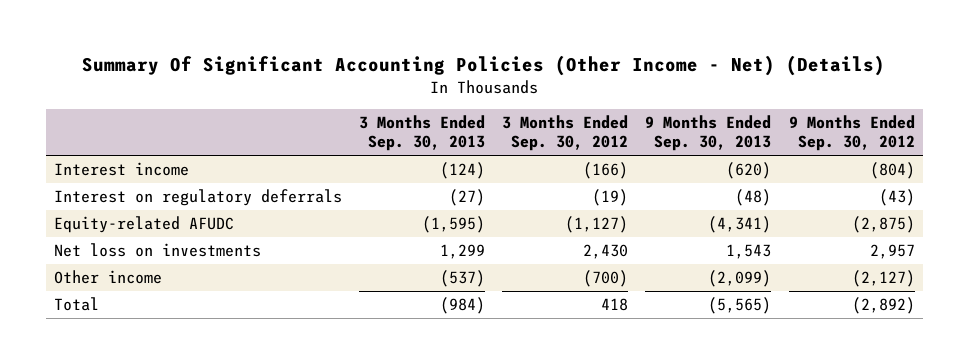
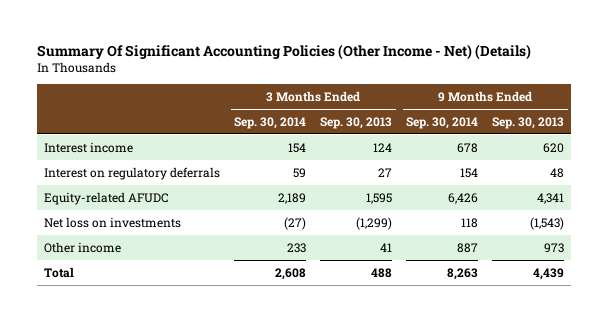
[502,115,629,152] 3 Months Ended Sep. 30, 2012 -> none
[788,115,915,152] 9 Months Ended Sep. 30, 2012 -> none
none -> [234,116,307,129] Sep. 30, 2014
none -> [406,116,479,129] Sep. 30, 2014
[440,162,486,180] (124) -> [373,142,393,152] 124
[726,162,772,180] (620) -> [543,142,565,153] 620
[449,189,486,207] (27) -> [378,167,393,177] 27
[735,189,772,207] (48) -> [550,167,565,178] 48
[422,216,486,234] (1,595) -> [366,192,393,204] 1,595
[708,216,772,234] (4,341) -> [537,192,565,204] 4,341
[440,244,486,260] 1,299 -> [356,216,393,230] (1,299)
[726,244,772,260] 1,543 -> [530,216,565,230] (1,543)
[440,270,486,288] (537) -> [380,242,393,252] 41
[708,270,772,288] (2,099) -> [544,242,565,253] 973
[440,297,486,315] (984) -> [371,267,393,278] 488
[708,297,772,315] (5,565) -> [533,267,565,280] 4,439

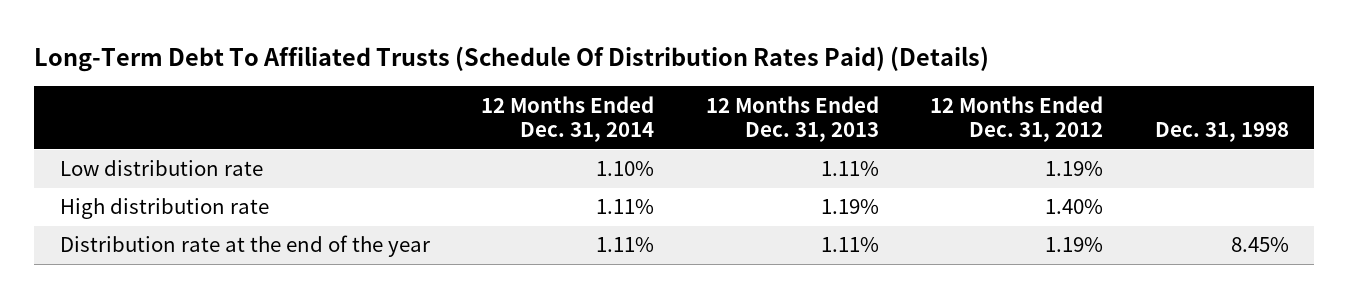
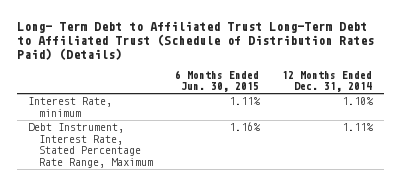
[33,45,989,72] Long-Term Debt To Affiliated Trusts (Schedule Of Distribution Rates Paid) (Details) -> [16,20,374,60] Long- Term Debt to Affiliated Trust Long-Term Debt to Affiliated Trust (Schedule of Distribution Rates Paid) (Details)
[705,95,879,143] 12 Months Ended Dec. 31, 2013 -> none
[930,95,1104,143] 12 Months Ended Dec. 31, 2012 -> none
[1154,122,1289,143] Dec. 31, 1998 -> none
none -> [175,69,260,93] 6 Months Ended Jun. 30, 2015
[59,235,430,258] Distribution rate at the end of the year -> none
[59,160,263,177] Low distribution rate -> [28,97,113,117] Interest Rate, minimum
[59,198,269,220] High distribution rate -> [28,123,153,168] Debt Instrument, Interest Rate, Stated Percentage Rate Range, Maximum

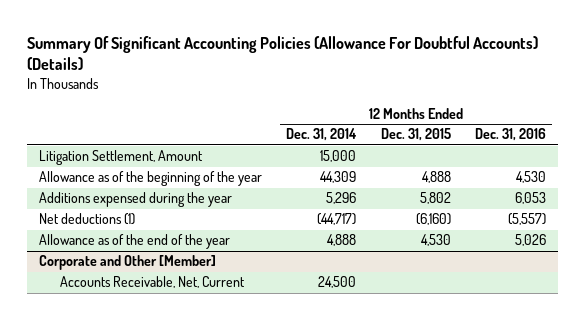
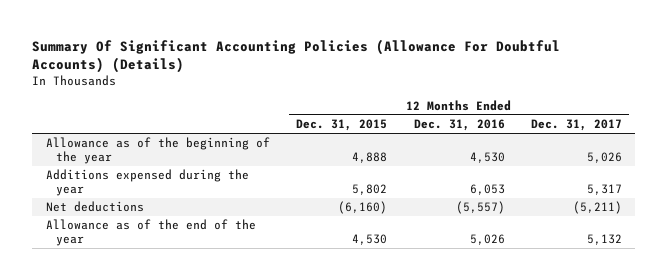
[286,128,358,142] Dec. 31, 2014 -> none
none -> [531,119,623,132] Dec. 31, 2017
[38,150,203,166] Litigation Settlement, Amount -> none
[38,213,135,226] Net deductions (1) -> [45,201,144,213] Net deductions
[38,255,216,271] Corporate and Other [Member] -> none
[59,276,245,289] Accounts Receivable, Net, Current -> none

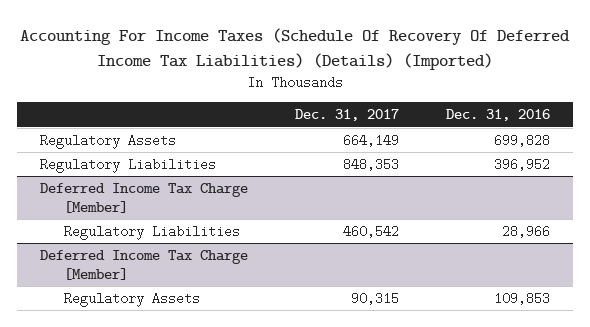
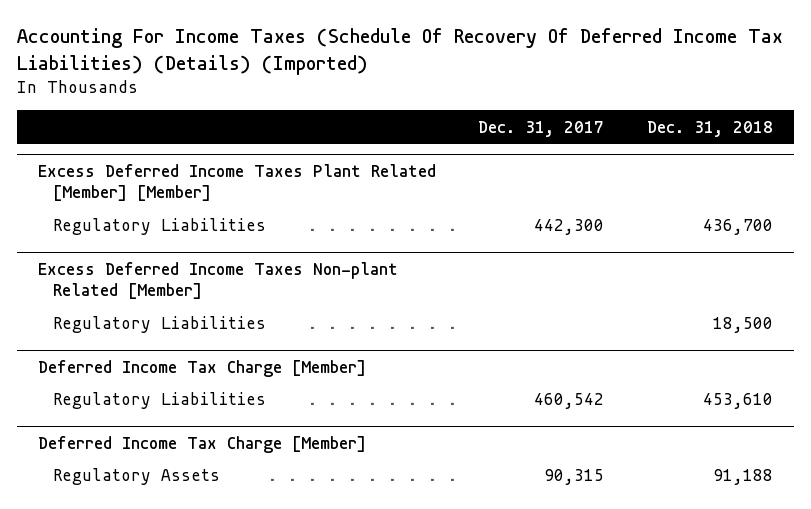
[445,109,550,122] Dec. 31, 2016 -> none
none -> [646,120,773,137] Dec. 31, 2018
[40,133,177,149] Regulatory Assets -> none
none -> [37,163,436,202] Excess Deferred Income Taxes Plant Related [Member] [Member]
[343,157,400,171] 848,353 -> [534,219,605,236] 442,300
none -> [37,261,398,300] Excess Deferred Income Taxes Non-plant Related [Member]
none -> [53,316,267,334] Regulatory Liabilities

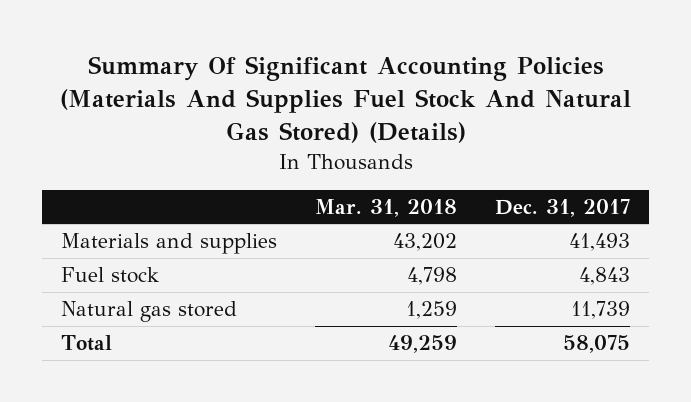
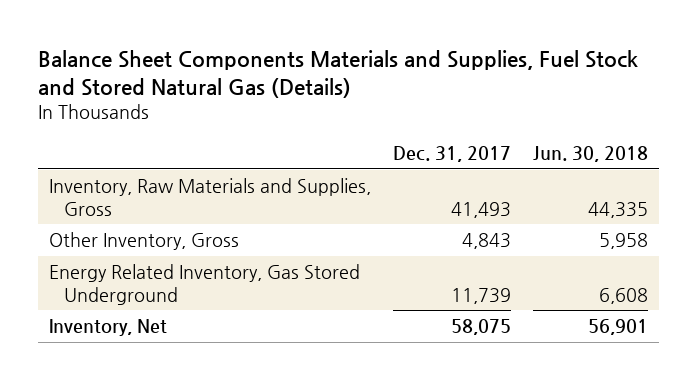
[59,56,631,144] Summary Of Significant Accounting Policies (Materials And Supplies Fuel Stock And Natural Gas Stored) (Details) -> [37,49,638,98] Balance Sheet Components Materials and Supplies, Fuel Stock and Stored Natural Gas (Details)
[315,198,458,217] Mar. 31, 2018 -> none
none -> [532,145,648,162] Jun. 30, 2018
[60,233,277,255] Materials and supplies -> [48,178,371,216] Inventory, Raw Materials and Supplies, Gross
[60,267,159,284] Fuel stock -> [48,232,239,251] Other Inventory, Gross
[60,301,237,323] Natural gas stored -> [48,264,360,305] Energy Related Inventory, Gas Stored Underground
[60,335,112,352] Total -> [48,319,167,337] Inventory, Net

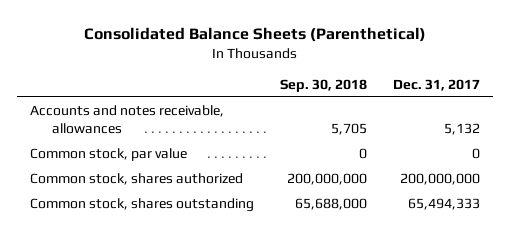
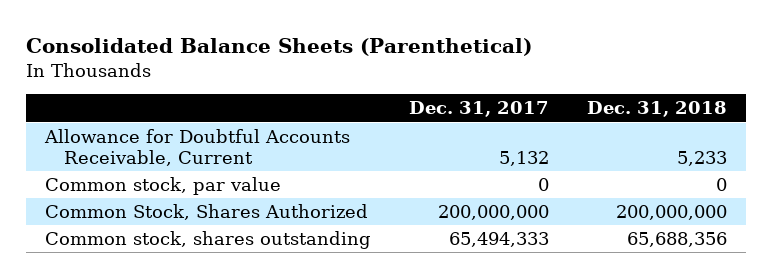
[279,78,367,92] Sep. 30, 2018 -> none
none -> [587,101,728,118] Dec. 31, 2018
[29,105,224,134] Accounts and notes receivable, allowances -> [44,129,351,166] Allowance for Doubtful Accounts Receivable, Current
[29,173,243,186] Common stock, shares authorized -> [45,204,369,221] Common Stock, Shares Authorized

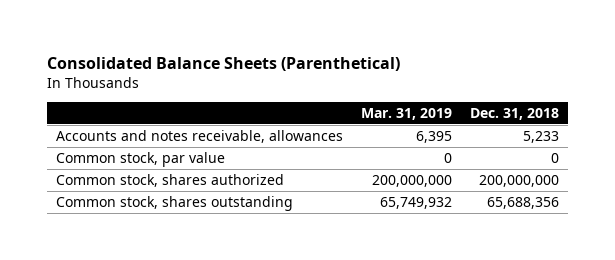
[409,101,550,118] Dec. 31, 2017 -> none
none -> [361,107,453,120] Mar. 31, 2019
[44,129,351,166] Allowance for Doubtful Accounts Receivable, Current -> [55,129,343,143] Accounts and notes receivable, allowances
[45,204,369,221] Common Stock, Shares Authorized -> [55,173,284,187] Common stock, shares authorized

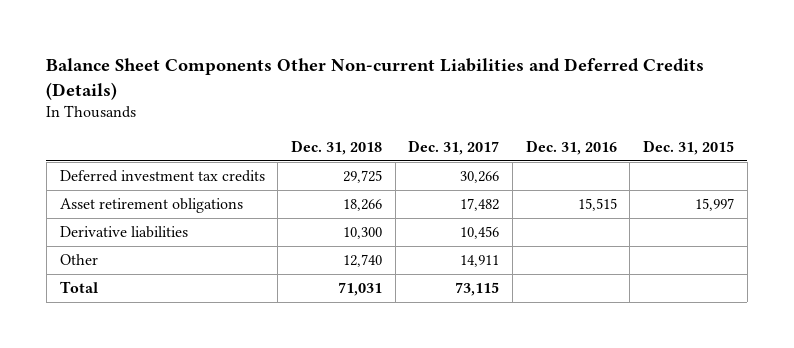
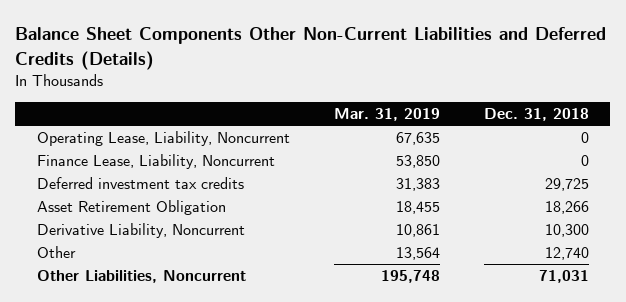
[46,57,705,100] Balance Sheet Components Other Non-current Liabilities and Deferred Credits (Details) -> [15,26,607,70] Balance Sheet Components Other Non-Current Liabilities and Deferred Credits (Details)
[408,140,500,156] Dec. 31, 2017 -> none
[525,140,617,156] Dec. 31, 2016 -> none
[643,140,735,156] Dec. 31, 2015 -> none
none -> [333,108,440,122] Mar. 31, 2019
none -> [37,131,291,147] Operating Lease, Liability, Noncurrent
none -> [37,154,276,170] Finance Lease, Liability, Noncurrent
[59,198,243,214] Asset retirement obligations -> [37,200,227,216] Asset Retirement Obligation
[59,226,188,239] Derivative liabilities -> [37,223,246,239] Derivative Liability, Noncurrent
[59,281,98,294] Total -> [37,270,247,284] Other Liabilities, Noncurrent

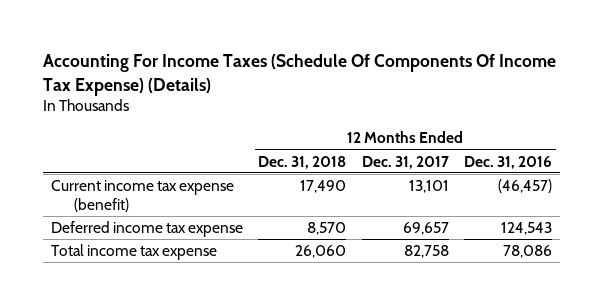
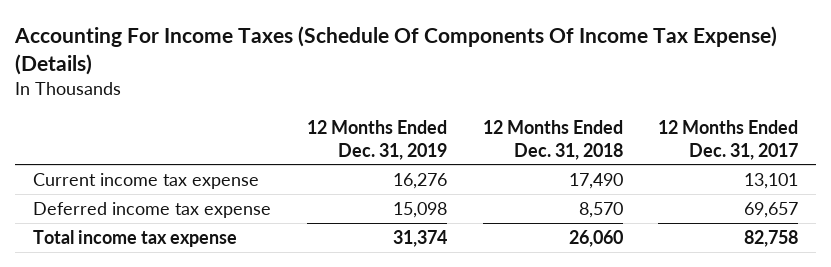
[464,155,553,169] Dec. 31, 2016 -> none
none -> [306,119,447,160] 12 Months Ended Dec. 31, 2019
[50,179,234,212] Current income tax expense (benefit) -> [33,172,260,189] Current income tax expense

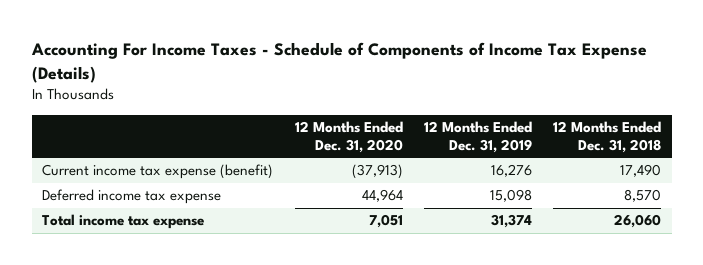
[14,26,778,75] Accounting For Income Taxes (Schedule Of Components Of Income Tax Expense) (Details) -> [30,42,647,83] Accounting For Income Taxes - Schedule of Components of Income Tax Expense (Details)
[658,119,799,160] 12 Months Ended Dec. 31, 2017 -> none
none -> [294,121,403,153] 12 Months Ended Dec. 31, 2020
[33,172,260,189] Current income tax expense -> [42,164,274,180] Current income tax expense (benefit)

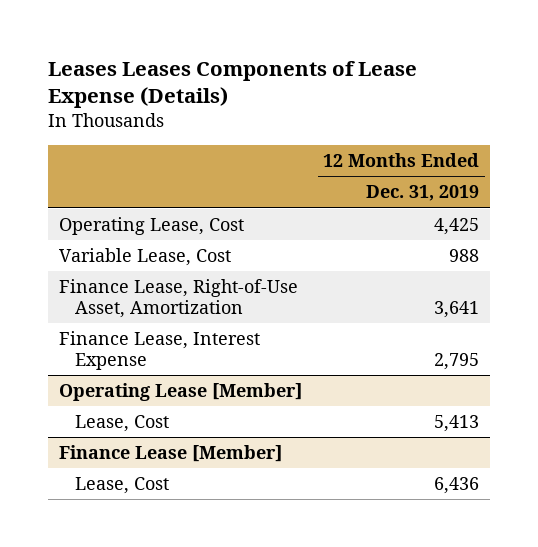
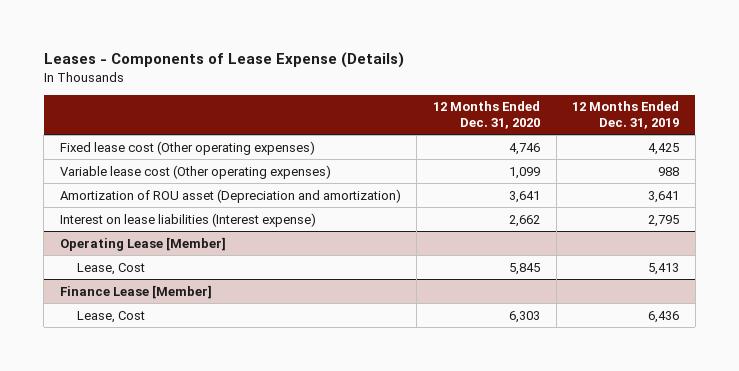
[48,60,418,109] Leases Leases Components of Lease Expense (Details) -> [43,52,404,69] Leases - Components of Lease Expense (Details)
none -> [433,101,541,130] 12 Months Ended Dec. 31, 2020
[58,217,244,236] Operating Lease, Cost -> [59,140,315,155] Fixed lease cost (Other operating expenses)
[58,248,231,267] Variable Lease, Cost -> [59,164,331,179] Variable lease cost (Other operating expenses)
[58,279,298,318] Finance Lease, Right-of-Use Asset, Amortization -> [59,188,401,203] Amortization of ROU asset (Depreciation and amortization)
[58,331,260,370] Finance Lease, Interest Expense -> [59,212,316,227] Interest on lease liabilities (Interest expense)

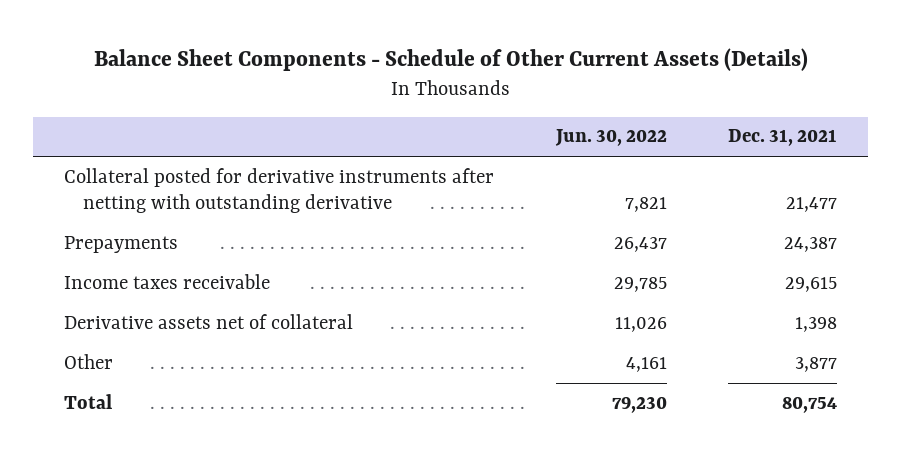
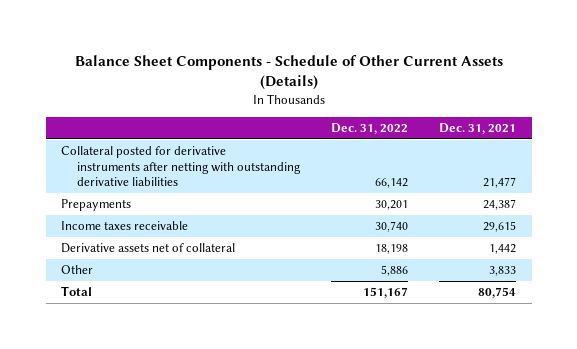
[554,129,667,147] Jun. 30, 2022 -> none
none -> [331,123,409,135] Dec. 31, 2022
[63,167,494,214] Collateral posted for derivative instruments after netting with outstanding derivative -> [61,146,301,187] Collateral posted for derivative instruments after netting with outstanding derivative liabilities
[795,316,838,332] 1,398 -> [489,244,517,255] 1,442
[795,356,838,372] 3,877 -> [489,266,517,277] 3,833

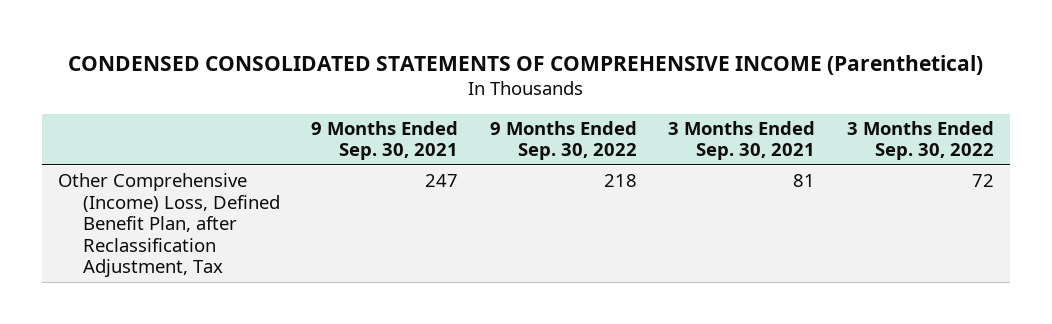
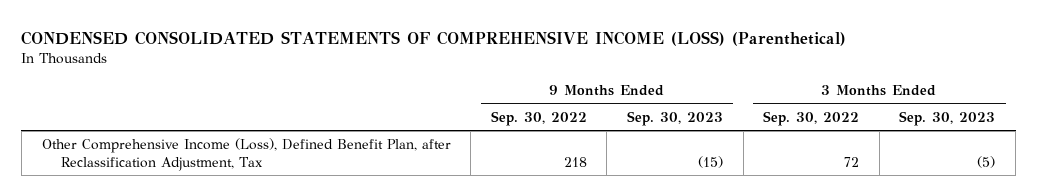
[67,54,983,75] CONDENSED CONSOLIDATED STATEMENTS OF COMPREHENSIVE INCOME (Parenthetical) -> [21,30,847,46] CONDENSED CONSOLIDATED STATEMENTS OF COMPREHENSIVE INCOME (LOSS) (Parenthetical)
[311,120,459,161] 9 Months Ended Sep. 30, 2021 -> none
[668,120,816,161] 3 Months Ended Sep. 30, 2021 -> none
none -> [627,110,724,126] Sep. 30, 2023
none -> [899,110,996,126] Sep. 30, 2023
[57,173,280,278] Other Comprehensive (Income) Loss, Defined Benefit Plan, after Reclassification Adjustment, Tax -> [41,138,451,172] Other Comprehensive Income (Loss), Defined Benefit Plan, after Reclassification Adjustment, Tax

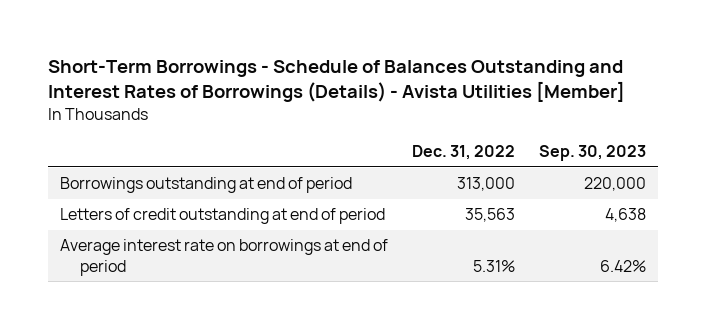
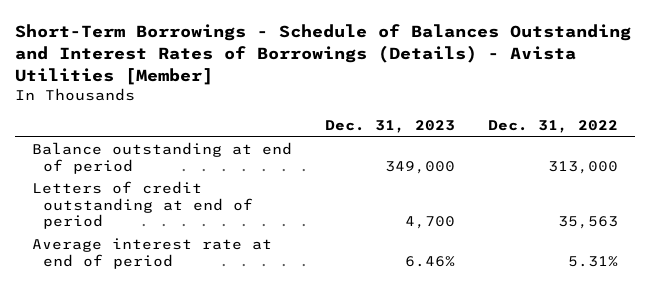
[539,145,647,162] Sep. 30, 2023 -> none
none -> [325,120,456,134] Dec. 31, 2023
[59,177,352,194] Borrowings outstanding at end of period -> [31,142,292,174] Balance outstanding at end of period
[59,239,388,277] Average interest rate on borrowings at end of period -> [31,238,272,269] Average interest rate at end of period

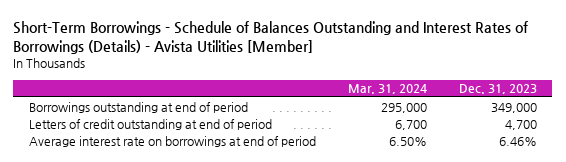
[488,120,619,134] Dec. 31, 2022 -> none
none -> [347,84,427,95] Mar. 31, 2024
[31,142,292,174] Balance outstanding at end of period -> [29,101,249,113] Borrowings outstanding at end of period
[31,238,272,269] Average interest rate at end of period -> [29,135,317,147] Average interest rate on borrowings at end of period

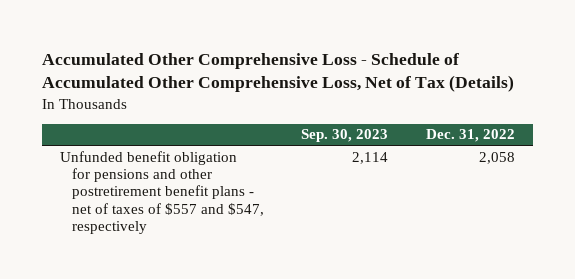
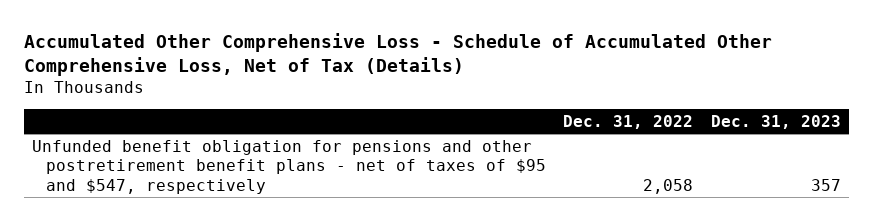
[301,129,389,143] Sep. 30, 2023 -> none
none -> [710,114,841,129] Dec. 31, 2023
[60,150,264,235] Unfunded benefit obligation for pensions and other postretirement benefit plans - net of taxes of $557 and $547, respectively -> [32,139,547,194] Unfunded benefit obligation for pensions and other postretirement benefit plans - net of taxes of $95 and $547, respectively

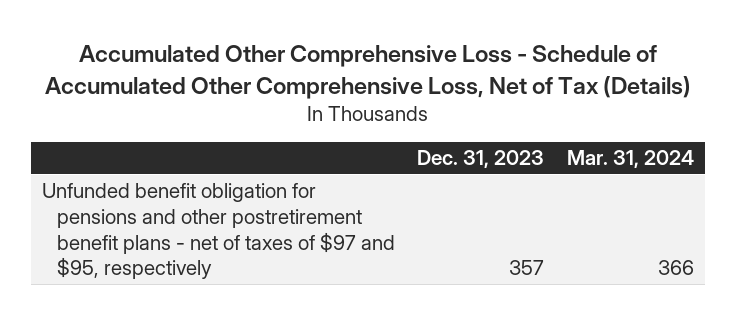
[563,114,694,129] Dec. 31, 2022 -> none
none -> [566,150,694,169] Mar. 31, 2024
[32,139,547,194] Unfunded benefit obligation for pensions and other postretirement benefit plans - net of taxes of $95 and $547, respectively -> [42,183,395,280] Unfunded benefit obligation for pensions and other postretirement benefit plans - net of taxes of $97 and $95, respectively

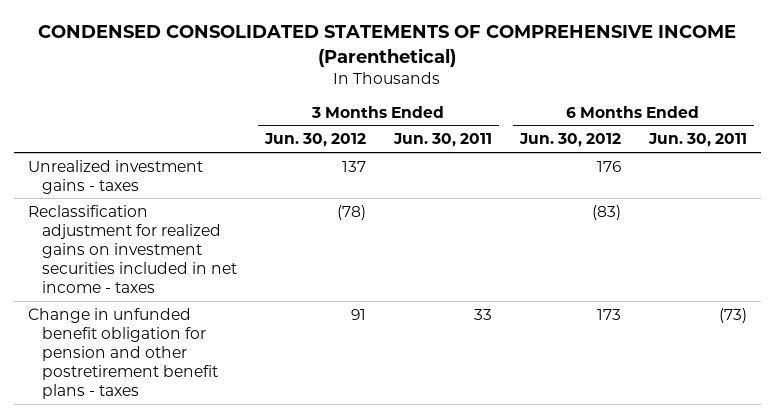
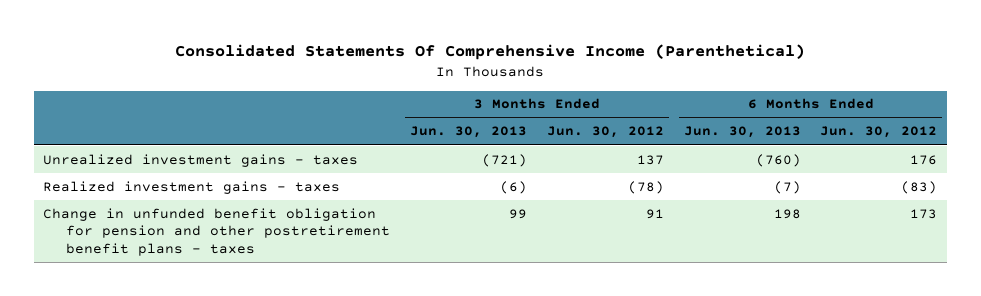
[38,25,737,67] CONDENSED CONSOLIDATED STATEMENTS OF COMPREHENSIVE INCOME (Parenthetical) -> [175,44,806,61] Consolidated Statements Of Comprehensive Income (Parenthetical)
[392,133,492,148] Jun. 30, 2011 -> none
[647,133,747,148] Jun. 30, 2011 -> none
none -> [409,126,527,139] Jun. 30, 2013
none -> [683,126,801,139] Jun. 30, 2013
[27,204,237,294] Reclassification adjustment for realized gains on investment securities included in net income - taxes -> [43,180,341,194] Realized investment gains - taxes

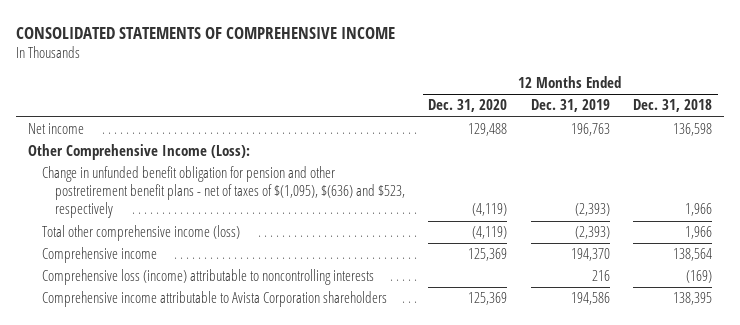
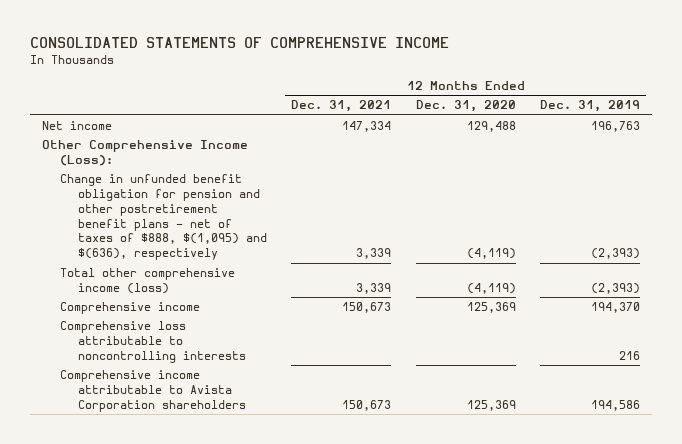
[633,99,713,113] Dec. 31, 2018 -> none
none -> [291,100,392,113] Dec. 31, 2021
[41,166,406,219] Change in unfunded benefit obligation for pension and other postretirement benefit plans - net of taxes of $(1,095), $(636) and $523, respectively -> [60,174,268,261] Change in unfunded benefit obligation for pension and other postretirement benefit plans - net of taxes of $888, $(1,095) and $(636), respectively
[41,269,374,286] Comprehensive loss (income) attributable to noncontrolling interests -> [60,321,247,363] Comprehensive loss attributable to noncontrolling interests

